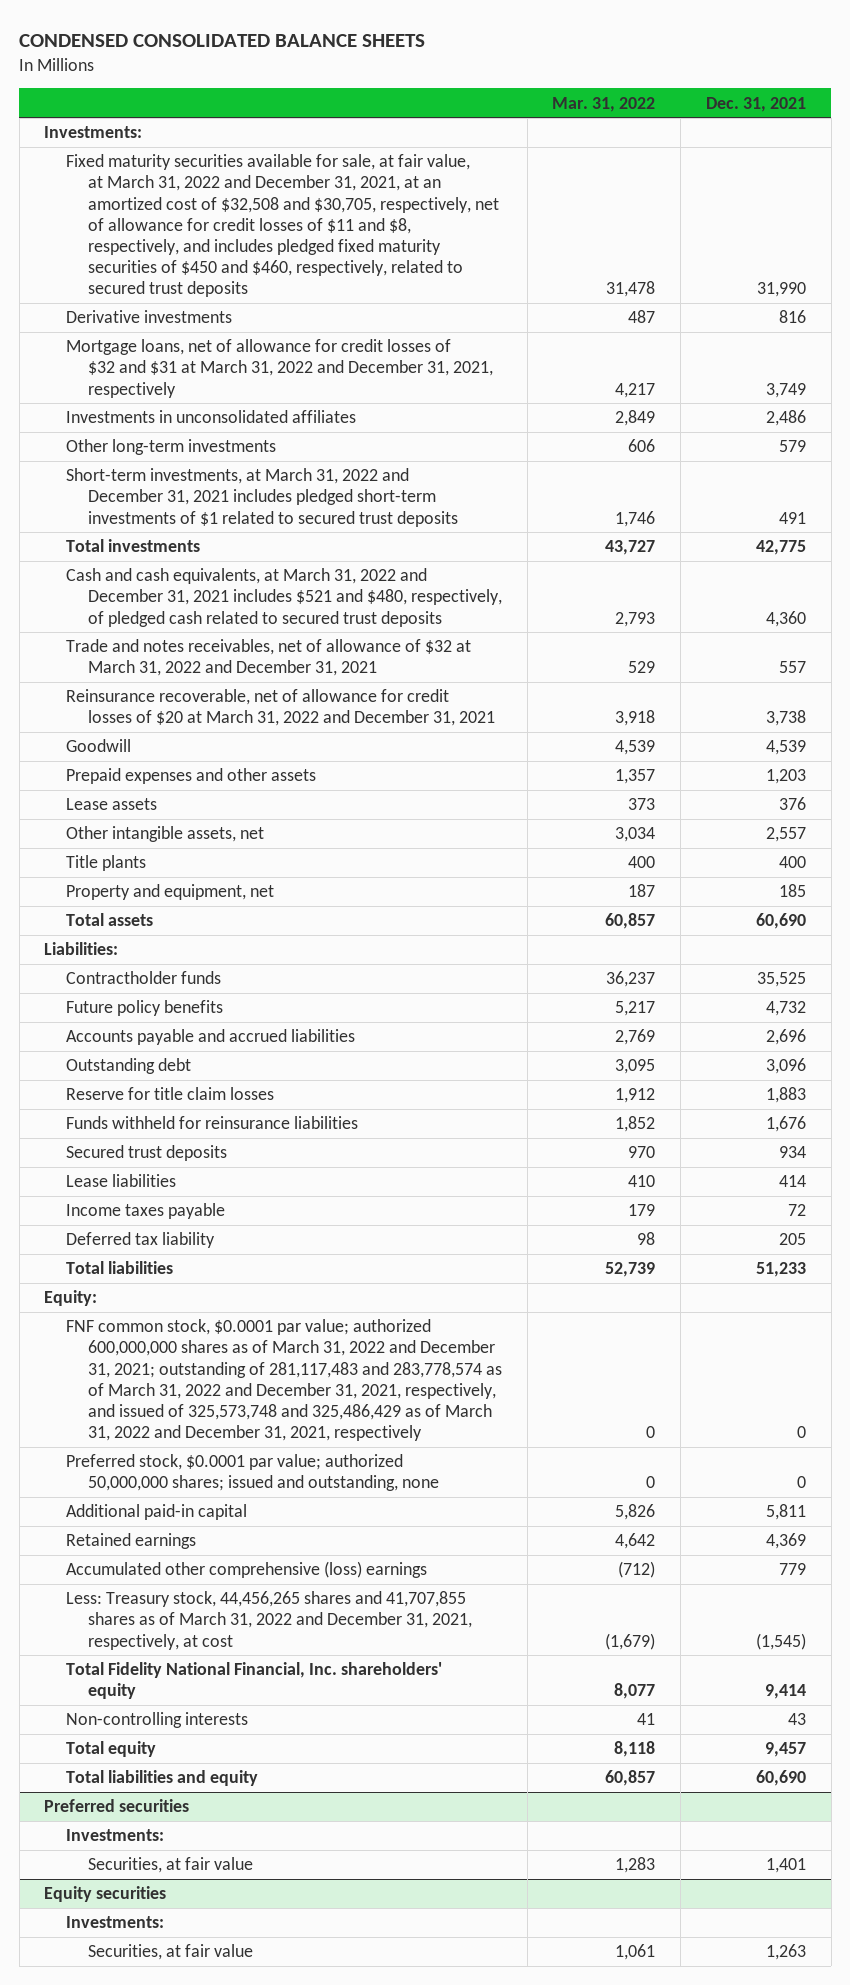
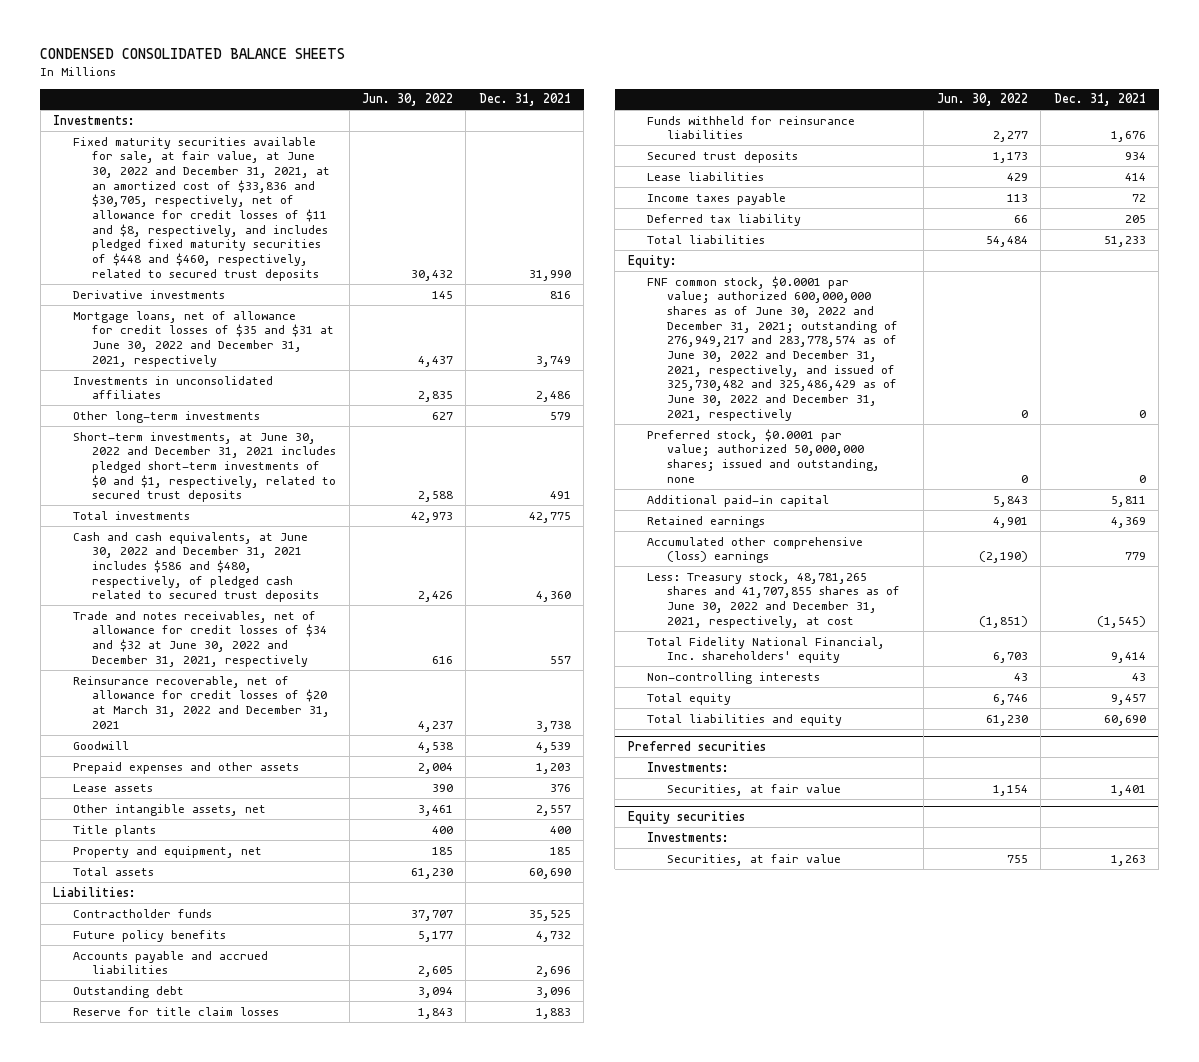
[552,96,656,112] Mar. 31, 2022 -> none
none -> [362,93,454,107] Jun. 30, 2022
[66,154,499,298] Fixed maturity securities available for sale, at fair value, at March 31, 2022 and December 31, 2021, at an amortized cost of $32,508 and $30,705, respectively, net of allowance for credit losses of $11 and $8, respectively, and includes pledged fixed maturity securities of $450 and $460, respectively, related to secured trust deposits -> [72,136,331,281] Fixed maturity securities available for sale, at fair value, at June 30, 2022 and December 31, 2021, at an amortized cost of $33,836 and $30,705, respectively, net of allowance for credit losses of $11 and $8, respectively, and includes pledged fixed maturity securities of $448 and $460, respectively, related to secured trust deposits
[66,339,493,398] Mortgage loans, net of allowance for credit losses of $32 and $31 at March 31, 2022 and December 31, 2021, respectively -> [72,310,335,367] Mortgage loans, net of allowance for credit losses of $35 and $31 at June 30, 2022 and December 31, 2021, respectively
[66,468,458,527] Short-term investments, at March 31, 2022 and December 31, 2021 includes pledged short-term investments of $1 related to secured trust deposits -> [72,431,337,503] Short-term investments, at June 30, 2022 and December 31, 2021 includes pledged short-term investments of $0 and $1, respectively, related to secured trust deposits
[66,568,502,627] Cash and cash equivalents, at March 31, 2022 and December 31, 2021 includes $521 and $480, respectively, of pledged cash related to secured trust deposits -> [72,531,320,603] Cash and cash equivalents, at June 30, 2022 and December 31, 2021 includes $586 and $480, respectively, of pledged cash related to secured trust deposits
[66,639,472,677] Trade and notes receivables, net of allowance of $32 at March 31, 2022 and December 31, 2021 -> [72,610,328,667] Trade and notes receivables, net of allowance for credit losses of $34 and $32 at June 30, 2022 and December 31, 2021, respectively
[66,1319,502,1442] FNF common stock, $0.0001 par value; authorized 600,000,000 shares as of March 31, 2022 and December 31, 2021; outstanding of 281,117,483 and 283,778,574 as of March 31, 2022 and December 31, 2021, respectively, and issued of 325,573,748 and 325,486,429 as of March 31, 2022 and December 31, 2021, respectively -> [647,275,898,421] FNF common stock, $0.0001 par value; authorized 600,000,000 shares as of June 30, 2022 and December 31, 2021; outstanding of 276,949,217 and 283,778,574 as of June 30, 2022 and December 31, 2021, respectively, and issued of 325,730,482 and 325,486,429 as of June 30, 2022 and December 31, 2021, respectively
[66,1591,472,1650] Less: Treasury stock, 44,456,265 shares and 41,707,855 shares as of March 31, 2022 and December 31, 2021, respectively, at cost -> [647,571,900,628] Less: Treasury stock, 48,781,265 shares and 41,707,855 shares as of June 30, 2022 and December 31, 2021, respectively, at cost

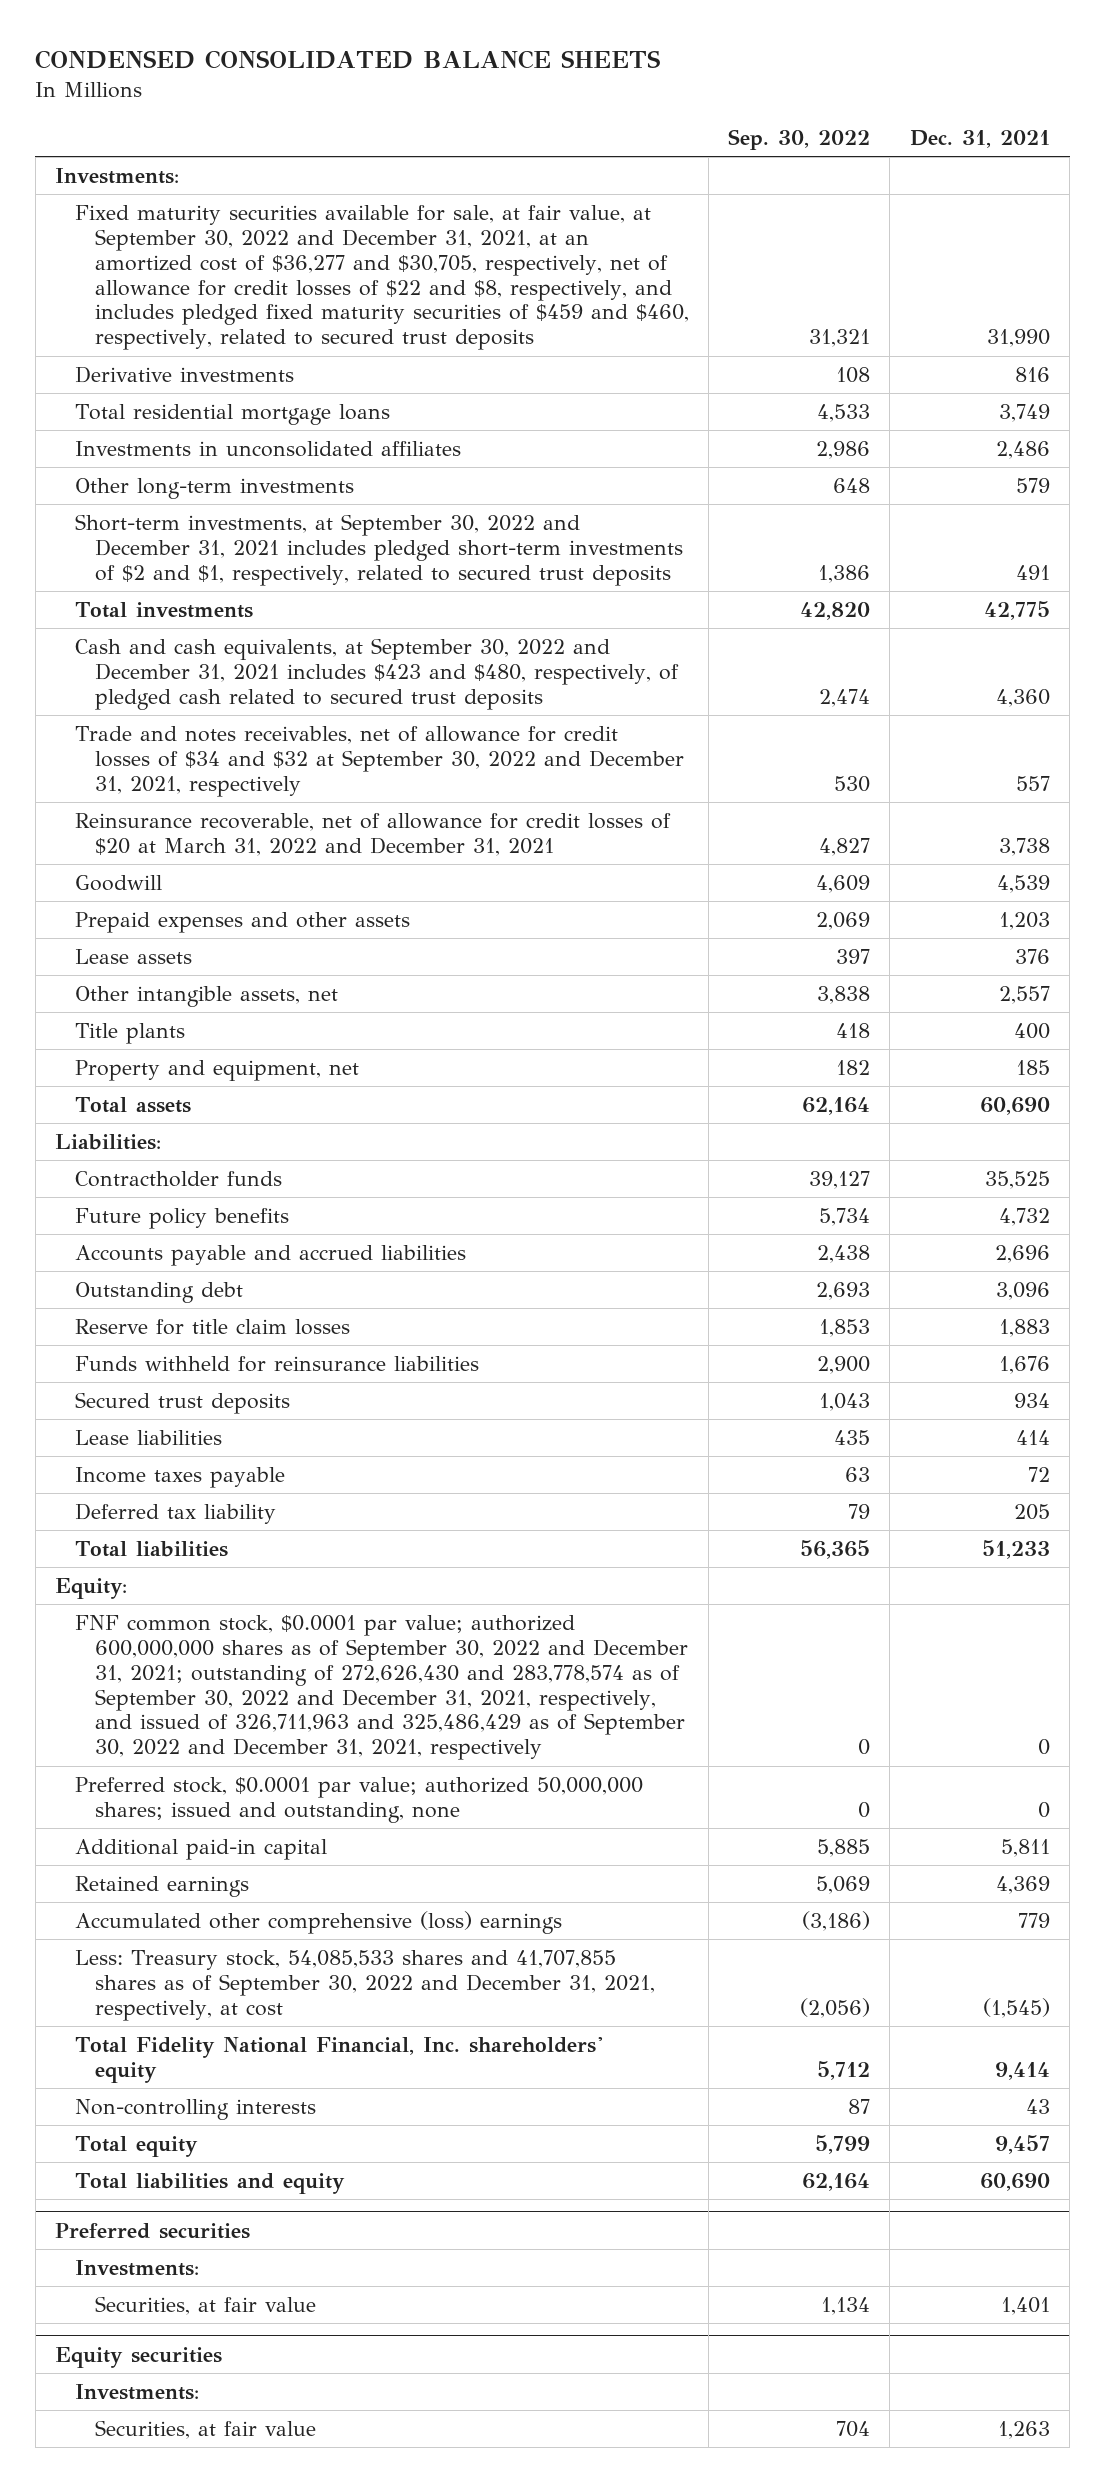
[362,93,454,107] Jun. 30, 2022 -> none
none -> [728,128,871,150] Sep. 30, 2022
[72,136,331,281] Fixed maturity securities available for sale, at fair value, at June 30, 2022 and December 31, 2021, at an amortized cost of $33,836 and $30,705, respectively, net of allowance for credit losses of $11 and $8, respectively, and includes pledged fixed maturity securities of $448 and $460, respectively, related to secured trust deposits -> [74,205,689,351] Fixed maturity securities available for sale, at fair value, at September 30, 2022 and December 31, 2021, at an amortized cost of $36,277 and $30,705, respectively, net of allowance for credit losses of $22 and $8, respectively, and includes pledged fixed maturity securities of $459 and $460, respectively, related to secured trust deposits
[72,310,335,367] Mortgage loans, net of allowance for credit losses of $35 and $31 at June 30, 2022 and December 31, 2021, respectively -> [74,404,390,426] Total residential mortgage loans
[72,431,337,503] Short-term investments, at June 30, 2022 and December 31, 2021 includes pledged short-term investments of $0 and $1, respectively, related to secured trust deposits -> [74,514,683,586] Short-term investments, at September 30, 2022 and December 31, 2021 includes pledged short-term investments of $2 and $1, respectively, related to secured trust deposits
[72,531,320,603] Cash and cash equivalents, at June 30, 2022 and December 31, 2021 includes $586 and $480, respectively, of pledged cash related to secured trust deposits -> [74,638,679,710] Cash and cash equivalents, at September 30, 2022 and December 31, 2021 includes $423 and $480, respectively, of pledged cash related to secured trust deposits
[72,610,328,667] Trade and notes receivables, net of allowance for credit losses of $34 and $32 at June 30, 2022 and December 31, 2021, respectively -> [74,726,684,797] Trade and notes receivables, net of allowance for credit losses of $34 and $32 at September 30, 2022 and December 31, 2021, respectively
[647,275,898,421] FNF common stock, $0.0001 par value; authorized 600,000,000 shares as of June 30, 2022 and December 31, 2021; outstanding of 276,949,217 and 283,778,574 as of June 30, 2022 and December 31, 2021, respectively, and issued of 325,730,482 and 325,486,429 as of June 30, 2022 and December 31, 2021, respectively -> [74,1615,688,1761] FNF common stock, $0.0001 par value; authorized 600,000,000 shares as of September 30, 2022 and December 31, 2021; outstanding of 272,626,430 and 283,778,574 as of September 30, 2022 and December 31, 2021, respectively, and issued of 326,711,963 and 325,486,429 as of September 30, 2022 and December 31, 2021, respectively
[647,571,900,628] Less: Treasury stock, 48,781,265 shares and 41,707,855 shares as of June 30, 2022 and December 31, 2021, respectively, at cost -> [74,1950,655,2021] Less: Treasury stock, 54,085,533 shares and 41,707,855 shares as of September 30, 2022 and December 31, 2021, respectively, at cost

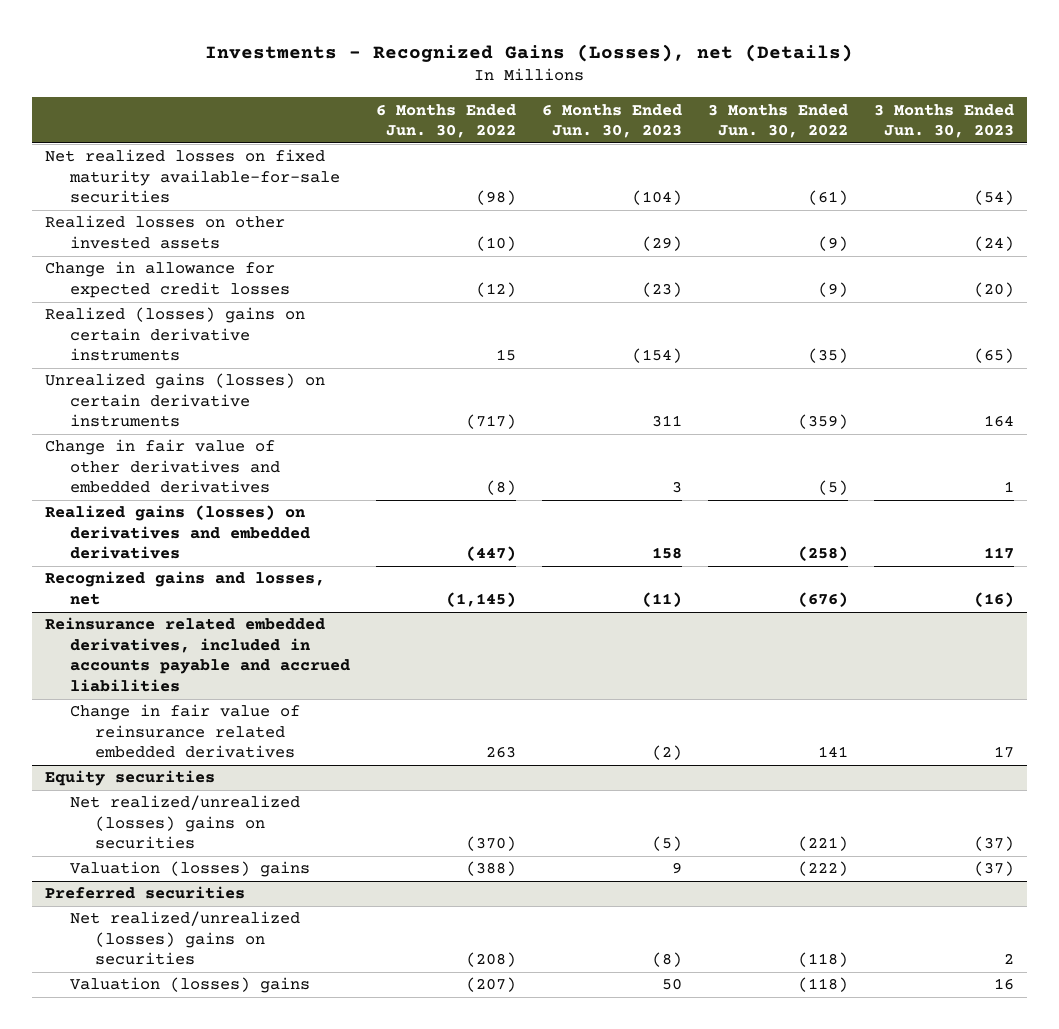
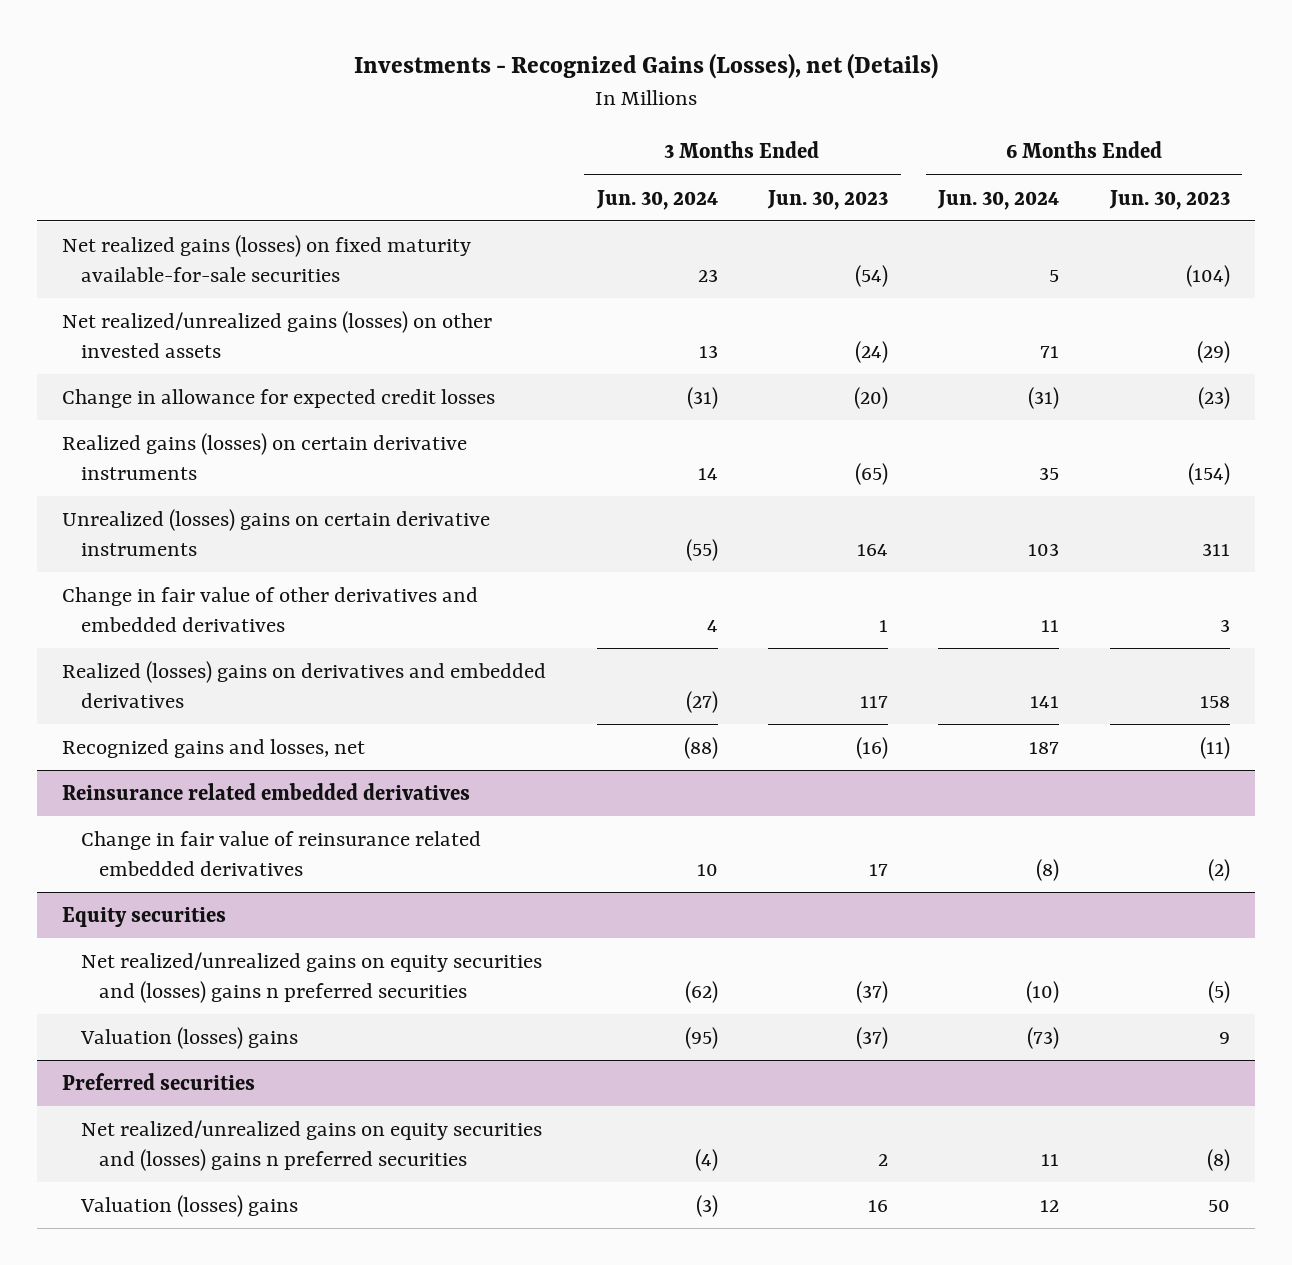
[376,103,517,139] 6 Months Ended Jun. 30, 2022 -> none
[707,103,848,139] 3 Months Ended Jun. 30, 2022 -> none
none -> [595,189,718,210] Jun. 30, 2024
none -> [937,189,1060,210] Jun. 30, 2024
[44,149,341,204] Net realized losses on fixed maturity available-for-sale securities -> [62,234,472,282] Net realized gains (losses) on fixed maturity available-for-sale securities
[44,215,285,249] Realized losses on other invested assets -> [62,310,493,358] Net realized/unrealized gains (losses) on other invested assets
[44,307,305,362] Realized (losses) gains on certain derivative instruments -> [62,432,468,480] Realized gains (losses) on certain derivative instruments
[44,373,325,428] Unrealized gains (losses) on certain derivative instruments -> [62,508,491,556] Unrealized (losses) gains on certain derivative instruments
[44,505,311,560] Realized gains (losses) on derivatives and embedded derivatives -> [62,660,547,708] Realized (losses) gains on derivatives and embedded derivatives
[44,617,351,693] Reinsurance related embedded derivatives, included in accounts payable and accrued liabilities -> [62,782,471,800] Reinsurance related embedded derivatives
[70,795,301,850] Net realized/unrealized (losses) gains on securities -> [80,951,542,1003] Net realized/unrealized gains on equity securities and (losses) gains n preferred securities
[70,911,301,966] Net realized/unrealized (losses) gains on securities -> [80,1119,542,1171] Net realized/unrealized gains on equity securities and (losses) gains n preferred securities

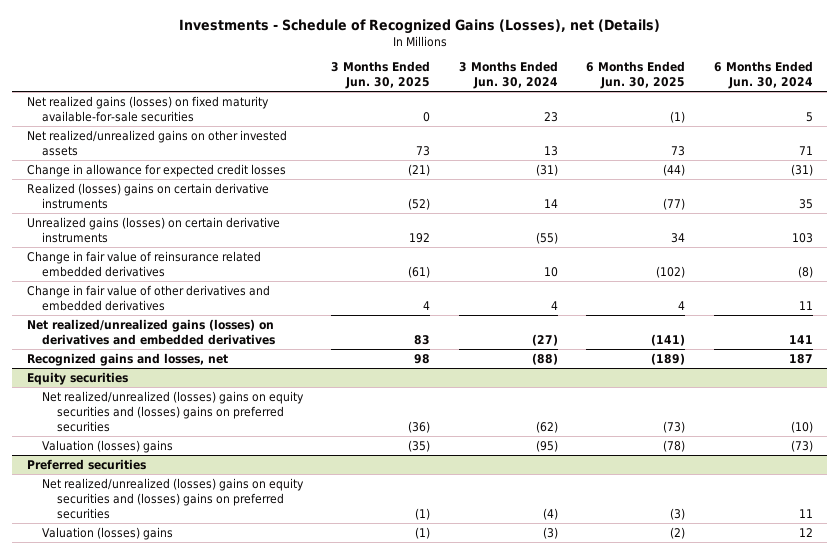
[353,53,938,80] Investments - Recognized Gains (Losses), net (Details) -> [178,19,660,35] Investments - Schedule of Recognized Gains (Losses), net (Details)
[766,189,888,210] Jun. 30, 2023 -> none
[1108,189,1230,210] Jun. 30, 2023 -> none
none -> [331,61,431,90] 3 Months Ended Jun. 30, 2025
none -> [586,61,686,90] 6 Months Ended Jun. 30, 2025
[62,310,493,358] Net realized/unrealized gains (losses) on other invested assets -> [26,129,287,156] Net realized/unrealized gains on other invested assets
[62,432,468,480] Realized gains (losses) on certain derivative instruments -> [26,182,269,209] Realized (losses) gains on certain derivative instruments
[62,508,491,556] Unrealized (losses) gains on certain derivative instruments -> [26,216,280,243] Unrealized gains (losses) on certain derivative instruments
none -> [26,250,261,277] Change in fair value of reinsurance related embedded derivatives
[62,660,547,708] Realized (losses) gains on derivatives and embedded derivatives -> [26,318,275,345] Net realized/unrealized gains (losses) on derivatives and embedded derivatives
[62,782,471,800] Reinsurance related embedded derivatives -> none
[80,830,481,876] Change in fair value of reinsurance related embedded derivatives -> none
[80,951,542,1003] Net realized/unrealized gains on equity securities and (losses) gains n preferred securities -> [41,390,304,432] Net realized/unrealized (losses) gains on equity securities and (losses) gains on preferred securities
[80,1119,542,1171] Net realized/unrealized gains on equity securities and (losses) gains n preferred securities -> [41,477,304,519] Net realized/unrealized (losses) gains on equity securities and (losses) gains on preferred securities

